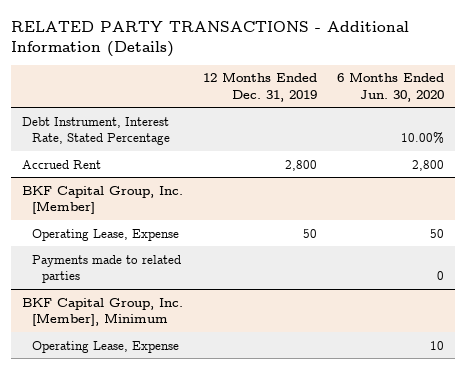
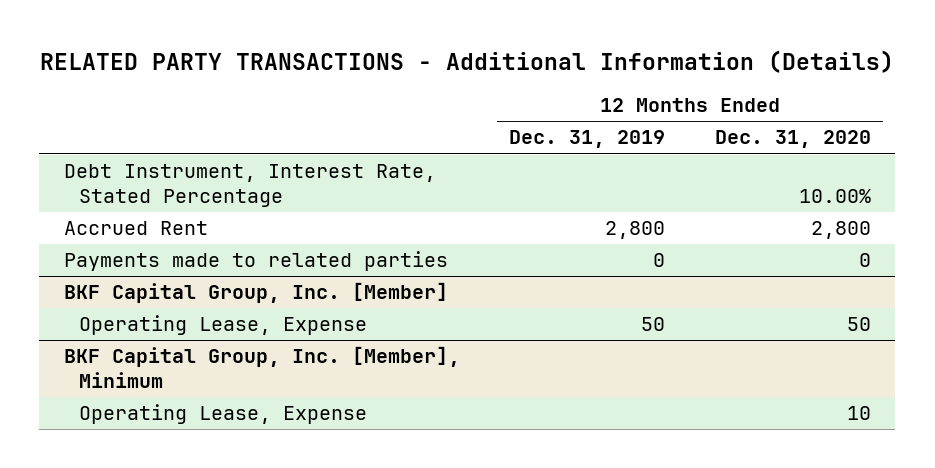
[337,72,445,102] 6 Months Ended Jun. 30, 2020 -> none
none -> [714,130,871,149] Dec. 31, 2020
none -> [64,251,449,272] Payments made to related parties
[31,254,181,284] Payments made to related parties -> none

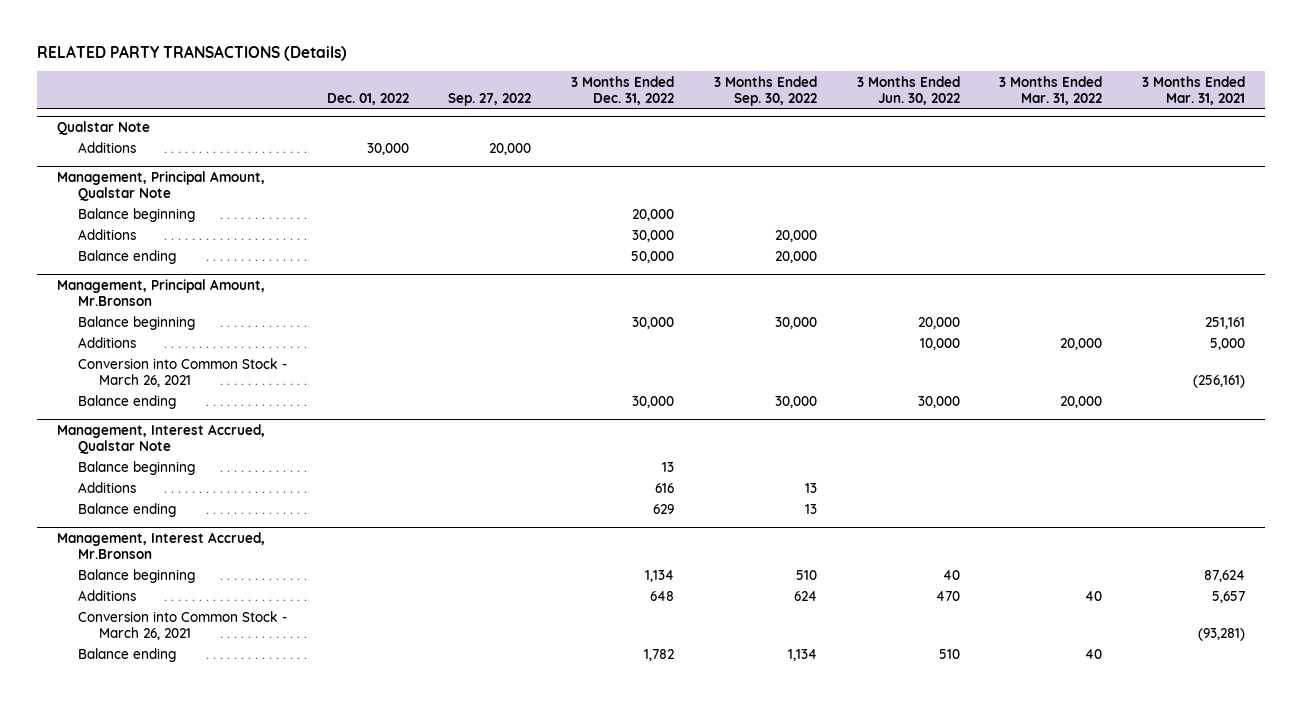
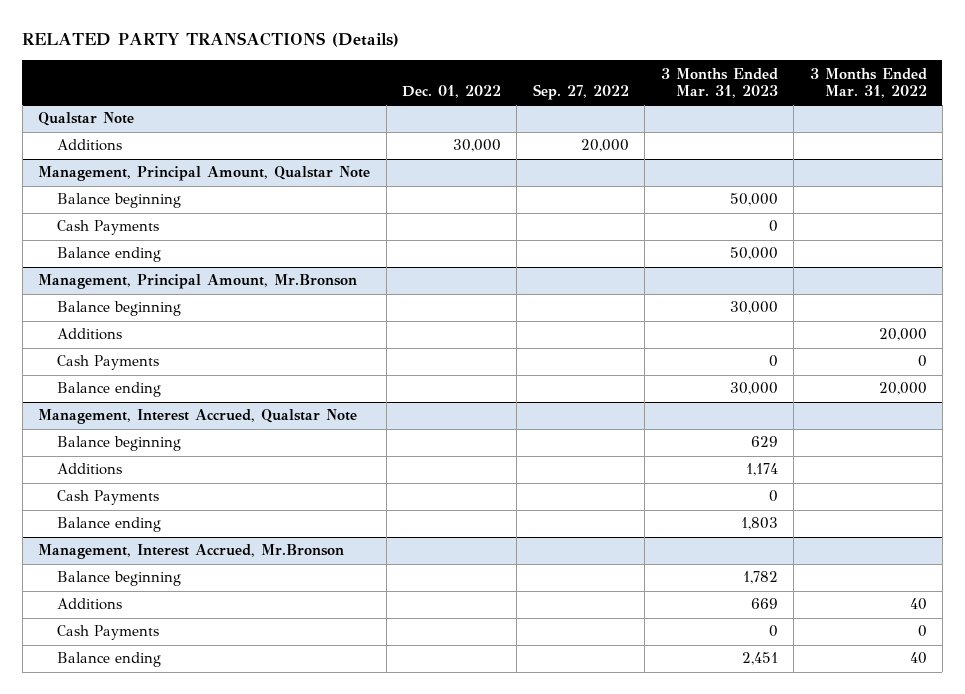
[571,75,675,105] 3 Months Ended Dec. 31, 2022 -> none
[713,75,817,106] 3 Months Ended Sep. 30, 2022 -> none
[856,75,960,105] 3 Months Ended Jun. 30, 2022 -> none
[1142,75,1246,105] 3 Months Ended Mar. 31, 2021 -> none
none -> [660,67,778,99] 3 Months Ended Mar. 31, 2023
[77,229,136,241] Additions -> none
none -> [56,220,159,236] Cash Payments
[77,358,287,388] Conversion into Common Stock - March 26, 2021 -> none
none -> [56,355,159,371] Cash Payments
none -> [56,490,159,506] Cash Payments
[77,611,287,641] Conversion into Common Stock - March 26, 2021 -> none
none -> [56,625,159,641] Cash Payments

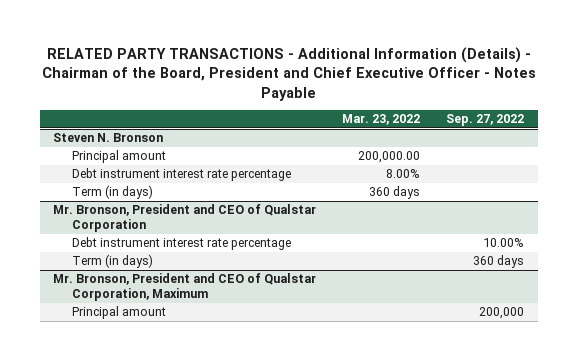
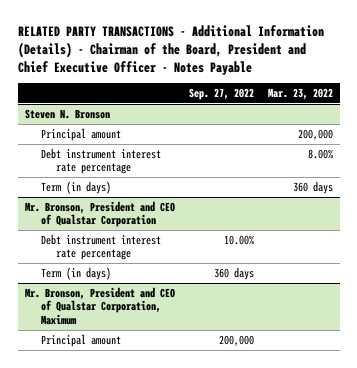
[358,151,421,164] 200,000.00 -> [297,128,333,140] 200,000

